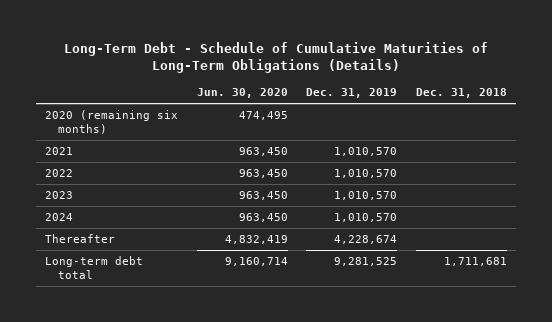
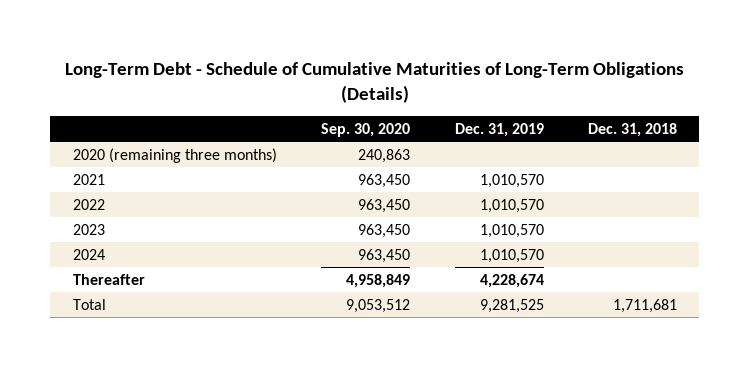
[196,88,288,99] Jun. 30, 2020 -> none
none -> [321,122,411,137] Sep. 30, 2020
[45,110,179,135] 2020 (remaining six months) -> [72,147,277,163] 2020 (remaining three months)
[45,256,144,280] Long-term debt total -> [72,298,106,310] Total

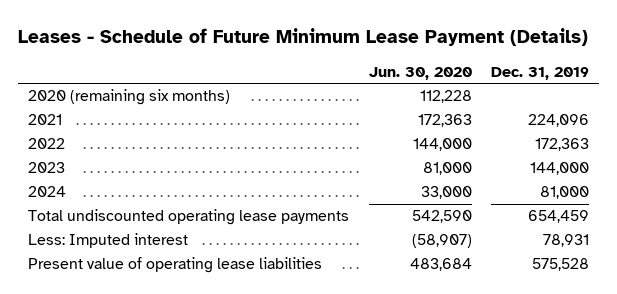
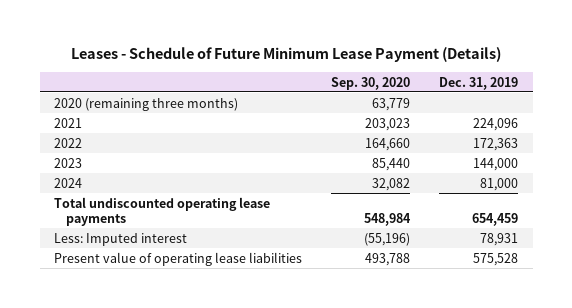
[368,66,472,80] Jun. 30, 2020 -> none
none -> [331,76,411,90] Sep. 30, 2020
[27,89,230,106] 2020 (remaining six months) -> [54,97,239,111] 2020 (remaining three months)

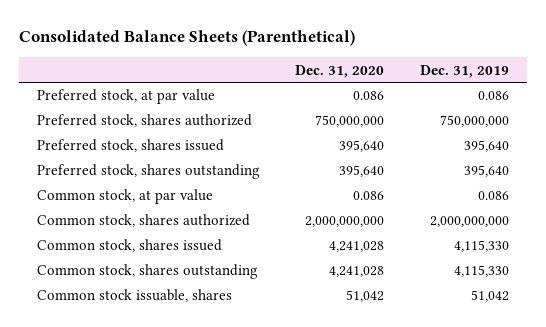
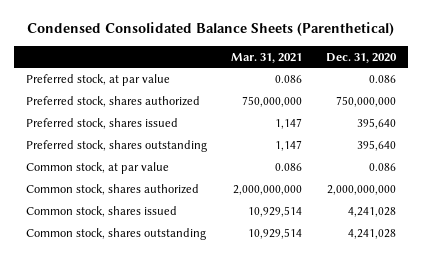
[19,30,356,47] Consolidated Balance Sheets (Parenthetical) -> [26,22,394,37] Condensed Consolidated Balance Sheets (Parenthetical)
[419,64,509,78] Dec. 31, 2019 -> none
none -> [230,52,302,63] Mar. 31, 2021
[37,289,233,303] Common stock issuable, shares -> none

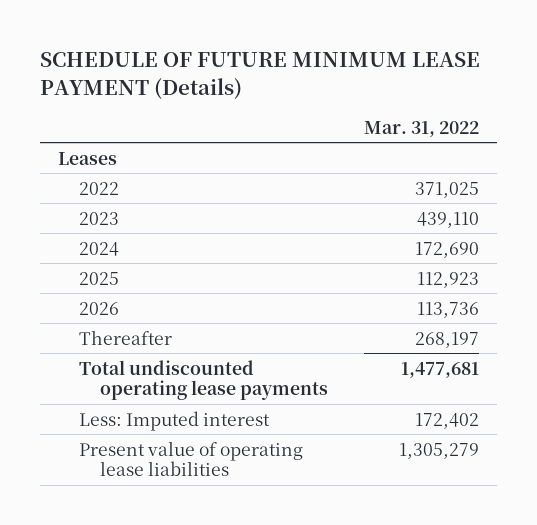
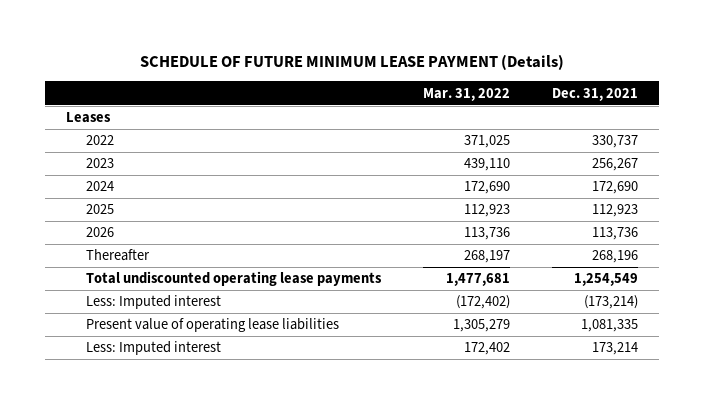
none -> [552,87,639,101] Dec. 31, 2021
none -> [86,295,222,310] Less: Imputed interest
[78,410,270,431] Less: Imputed interest -> [86,341,222,356] Less: Imputed interest

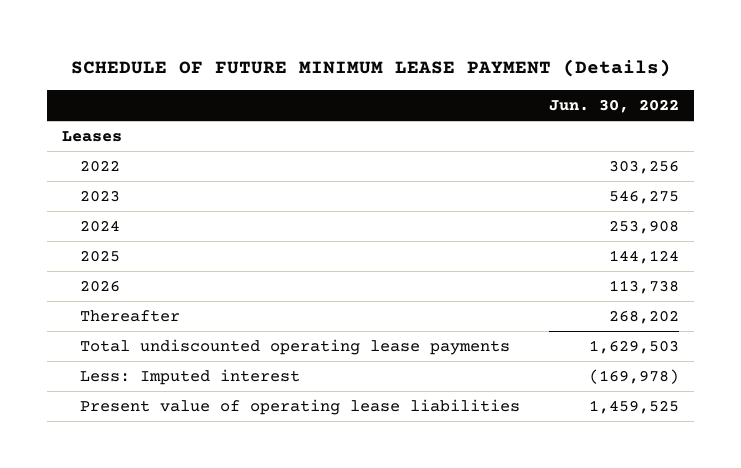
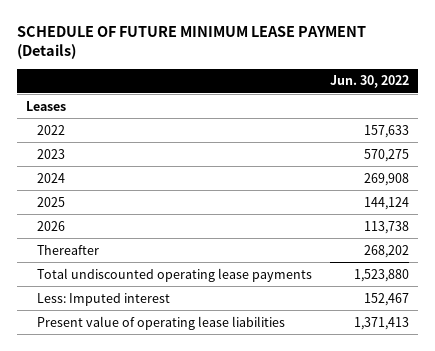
[609,159,680,174] 303,256 -> [364,124,410,138] 157,633
[609,189,680,204] 546,275 -> [364,148,410,162] 570,275
[609,219,680,234] 253,908 -> [364,172,410,186] 269,908
[589,339,680,354] 1,629,503 -> [354,268,410,282] 1,523,880
[589,368,680,384] (169,978) -> [364,292,410,306] 152,467
[589,399,680,414] 1,459,525 -> [354,316,410,330] 1,371,413

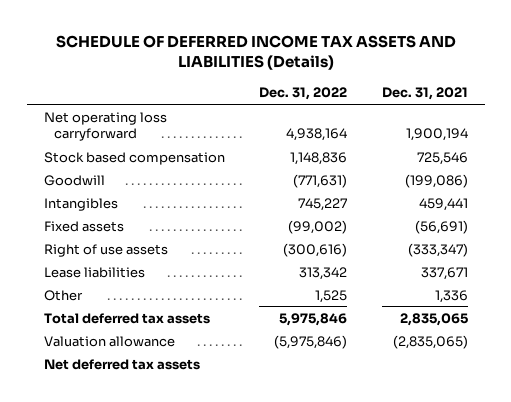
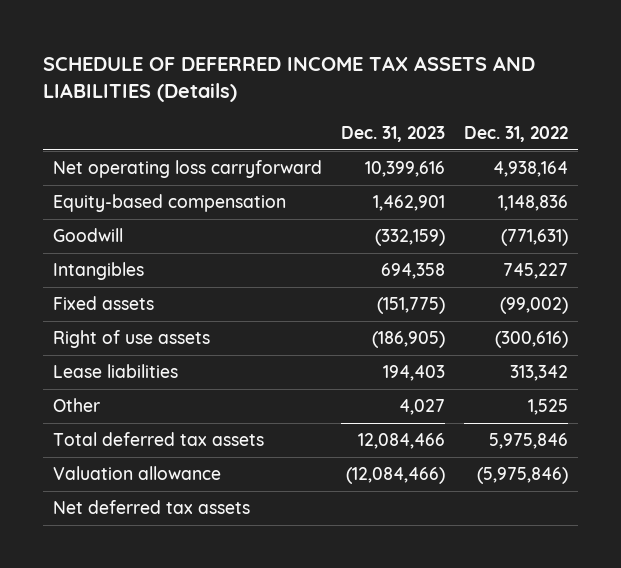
[381,87,468,101] Dec. 31, 2021 -> none
none -> [341,125,446,142] Dec. 31, 2023
[43,151,225,165] Stock based compensation -> [52,194,286,213] Equity-based compensation

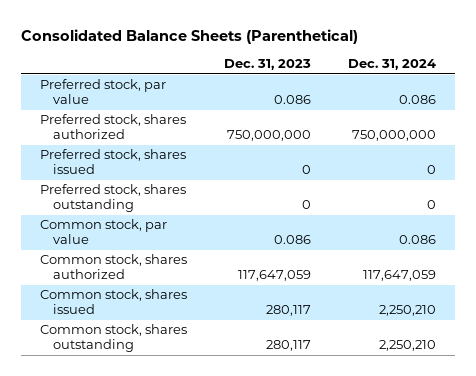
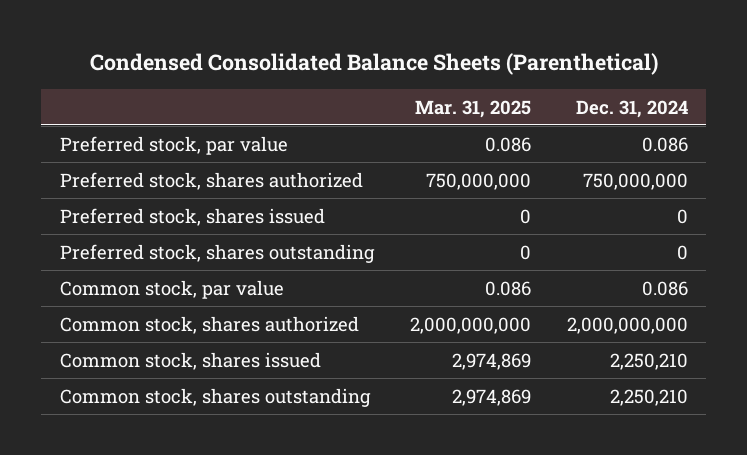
[21,29,359,45] Consolidated Balance Sheets (Parenthetical) -> [89,53,658,76] Condensed Consolidated Balance Sheets (Parenthetical)
[224,59,312,71] Dec. 31, 2023 -> none
none -> [414,99,531,118] Mar. 31, 2025
[363,270,437,282] 117,647,059 -> [566,316,688,334] 2,000,000,000

